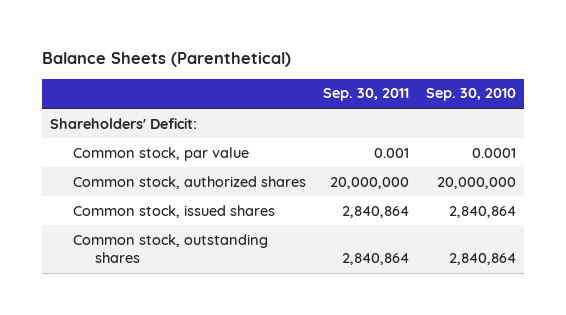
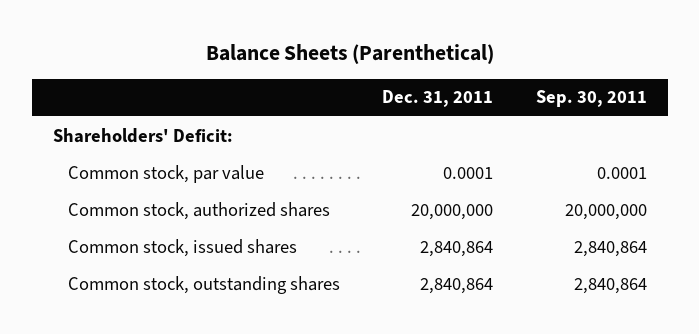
[425,88,516,102] Sep. 30, 2010 -> none
none -> [382,90,494,108] Dec. 31, 2011
[373,147,409,158] 0.001 -> [596,166,647,179] 0.0001

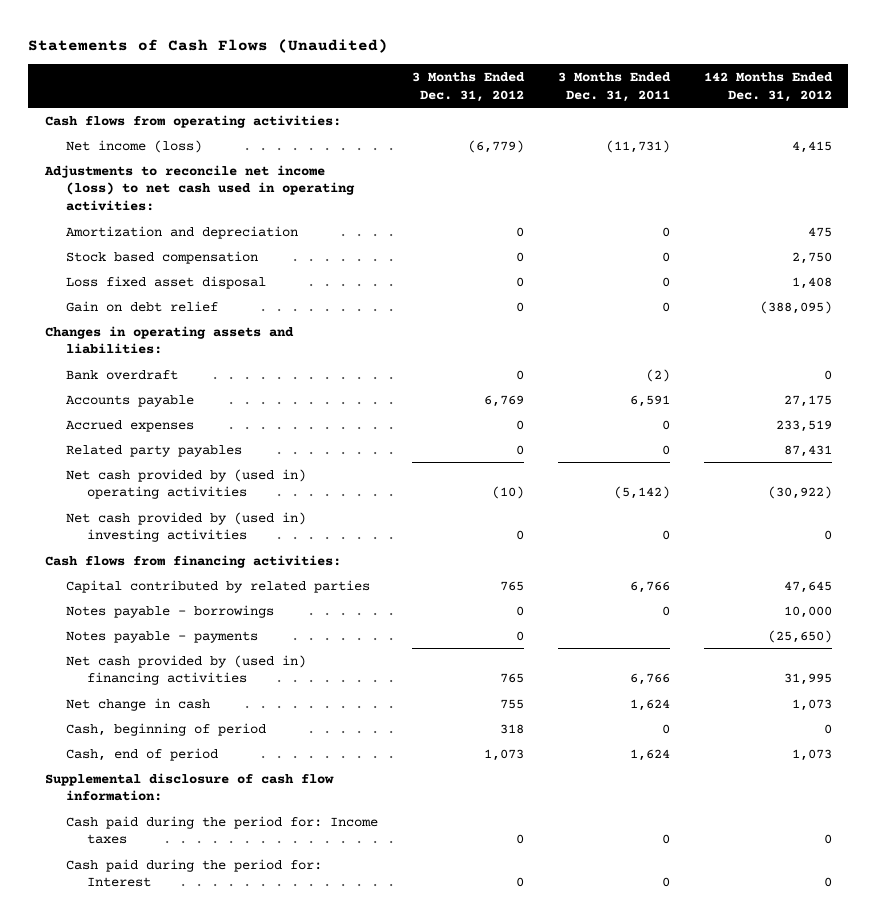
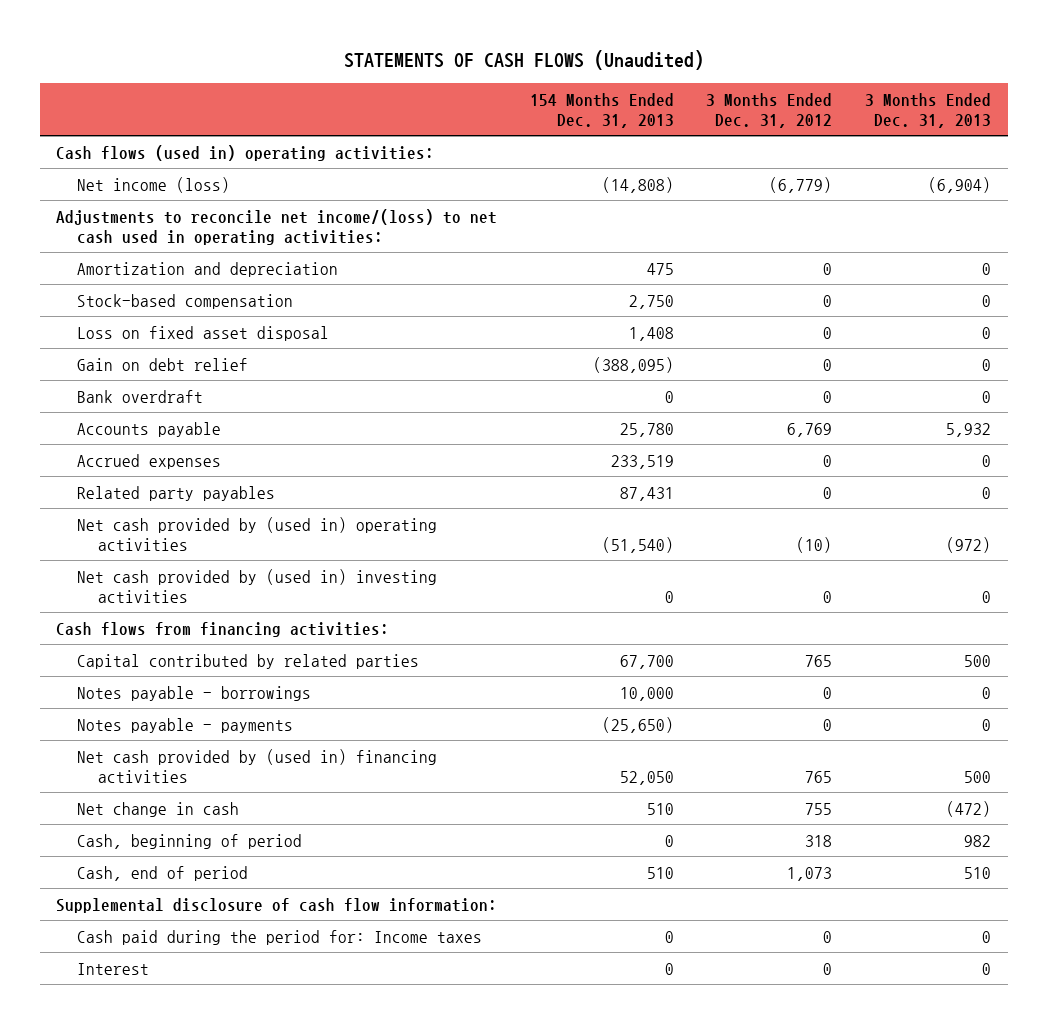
[28,39,389,54] Statements of Cash Flows (Unaudited) -> [343,50,704,71] STATEMENTS OF CASH FLOWS (Unaudited)
[557,71,671,102] 3 Months Ended Dec. 31, 2011 -> none
[703,71,833,102] 142 Months Ended Dec. 31, 2012 -> none
none -> [529,92,674,128] 154 Months Ended Dec. 31, 2013
none -> [865,92,992,128] 3 Months Ended Dec. 31, 2013
[45,114,342,128] Cash flows from operating activities: -> [55,144,434,161] Cash flows (used in) operating activities:
[44,164,356,212] Adjustments to reconcile net income (loss) to net cash used in operating activities: -> [55,208,497,245] Adjustments to reconcile net income/(loss) to net cash used in operating activities:
[66,250,259,264] Stock based compensation -> [77,293,294,309] Stock-based compensation
[66,275,267,289] Loss fixed asset disposal -> [77,325,330,341] Loss on fixed asset disposal
[45,325,295,355] Changes in operating assets and liabilities: -> none
[66,858,323,888] Cash paid during the period for: Interest -> none
none -> [77,962,150,975] Interest

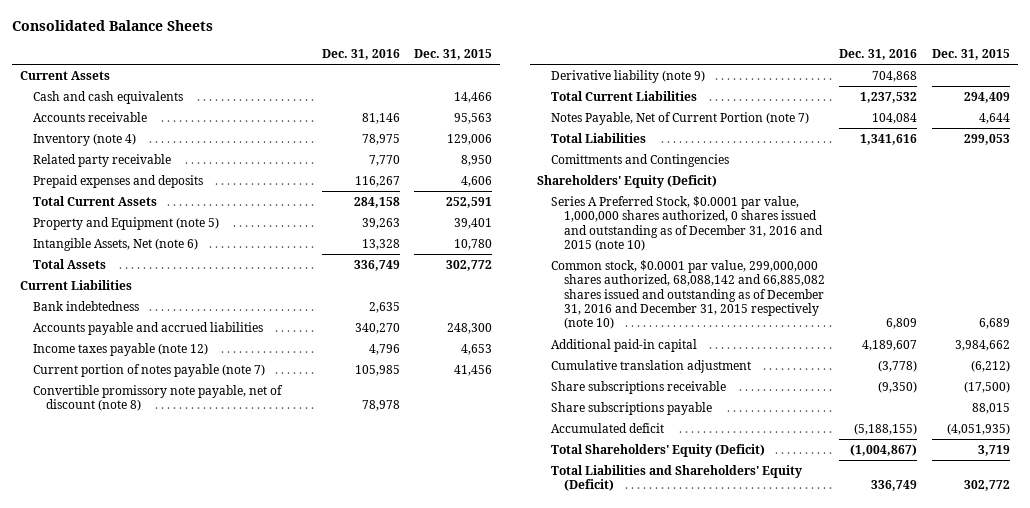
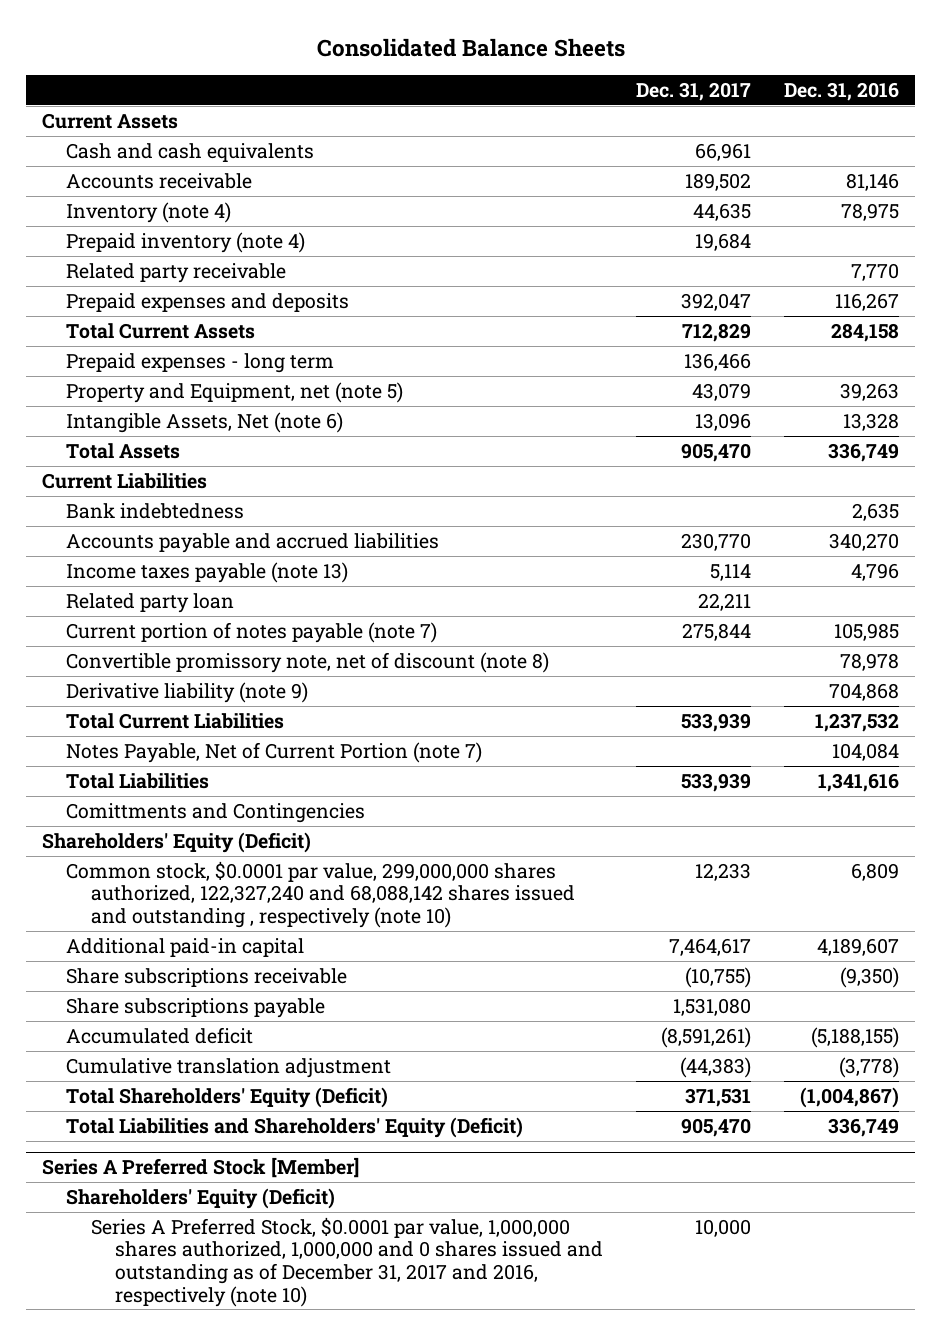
[414,49,493,61] Dec. 31, 2015 -> none
none -> [635,82,751,102] Dec. 31, 2017
none -> [66,231,306,253] Prepaid inventory (note 4)
none -> [66,352,335,373] Prepaid expenses - long term
[32,216,219,230] Property and Equipment (note 5) -> [66,381,404,403] Property and Equipment, net (note 5)
[32,342,208,356] Income taxes payable (note 12) -> [66,561,349,583] Income taxes payable (note 13)
none -> [66,592,235,613] Related party loan
[32,384,283,412] Convertible promissory note payable, net of discount (note 8) -> [66,651,550,673] Convertible promissory note, net of discount (note 8)
[550,195,823,251] Series A Preferred Stock, $0.0001 par value, 1,000,000 shares authorized, 0 shares issued and outstanding as of December 31, 2016 and 2015 (note 10) -> none
[550,259,825,330] Common stock, $0.0001 par value, 299,000,000 shares authorized, 68,088,142 and 66,885,082 shares issued and outstanding as of December 31, 2016 and December 31, 2015 respectively (note 10) -> [66,860,575,928] Common stock, $0.0001 par value, 299,000,000 shares authorized, 122,327,240 and 68,088,142 shares issued and outstanding , respectively (note 10)
[550,359,751,373] Cumulative translation adjustment -> [66,1057,392,1078] Cumulative translation adjustment
none -> [42,1157,360,1179] Series A Preferred Stock [Member]
none -> [66,1187,336,1209] Shareholders' Equity (Deficit)
none -> [90,1216,603,1307] Series A Preferred Stock, $0.0001 par value, 1,000,000 shares authorized, 1,000,000 and 0 shares issued and outstanding as of December 31, 2017 and 2016, respectively (note 10)

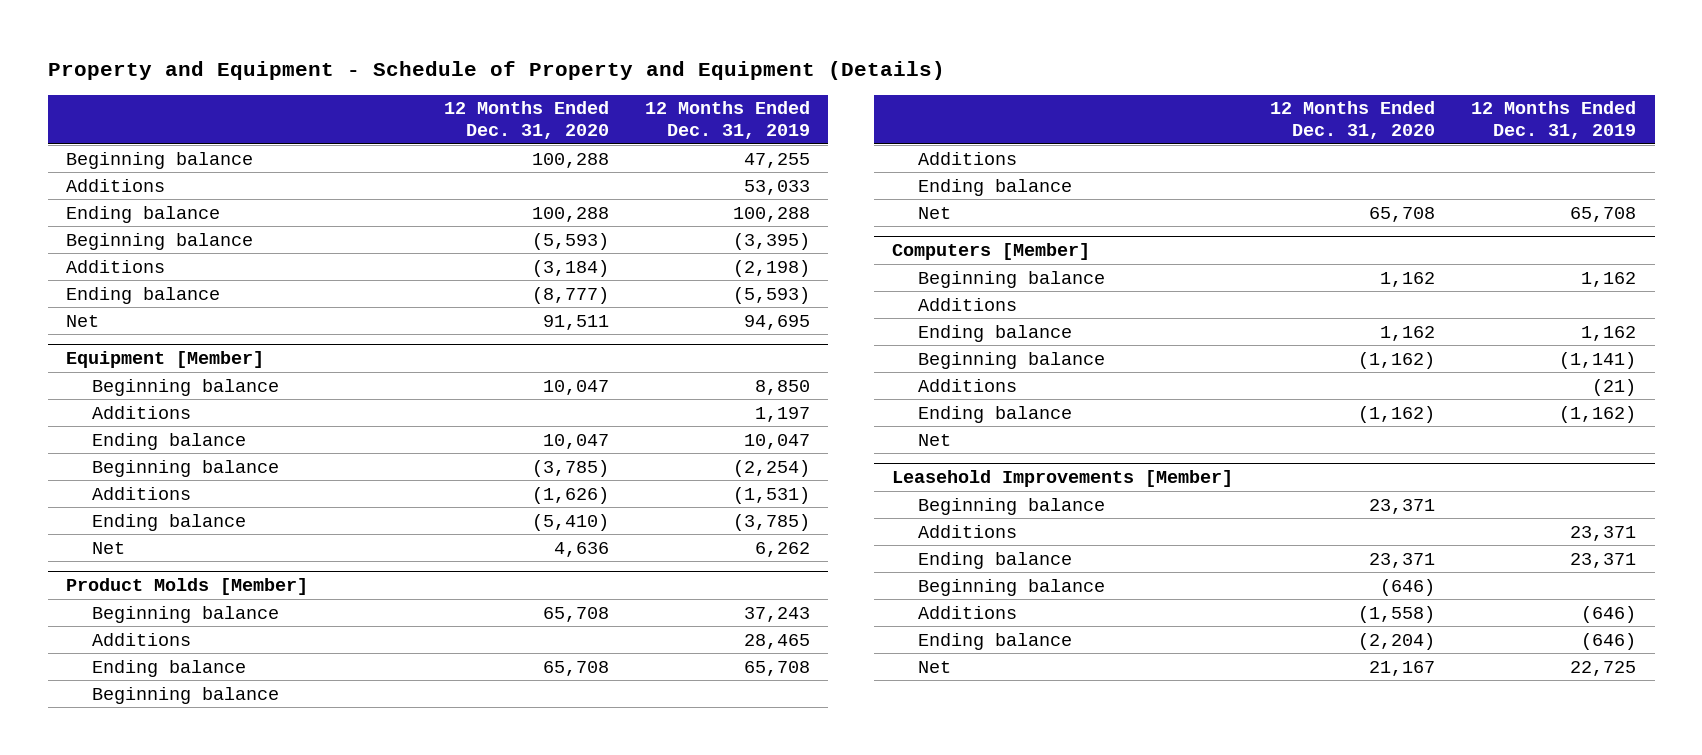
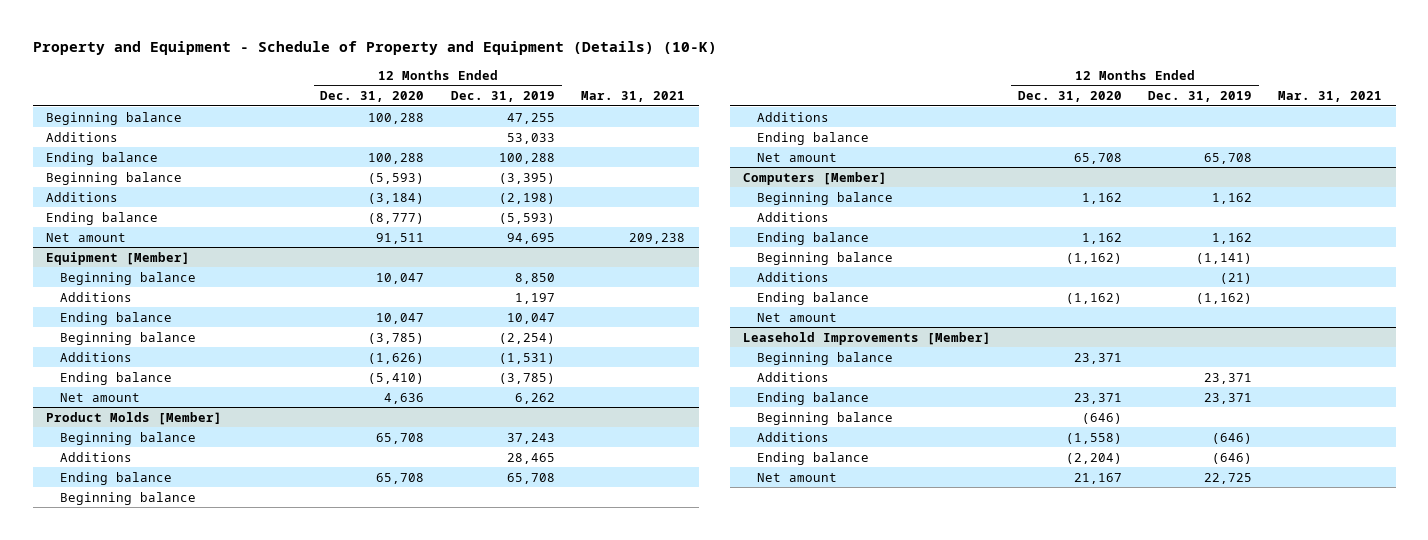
[47,61,945,81] Property and Equipment - Schedule of Property and Equipment (Details) -> [32,41,717,56] Property and Equipment - Schedule of Property and Equipment (Details) (10-K)
none -> [581,91,686,103] Mar. 31, 2021
[66,314,100,327] Net -> [46,232,127,242] Net amount
[91,541,125,554] Net -> [59,392,140,402] Net amount
[918,206,952,219] Net -> [756,152,837,162] Net amount
[918,433,952,446] Net -> [756,312,837,322] Net amount
[918,660,952,673] Net -> [756,472,837,482] Net amount

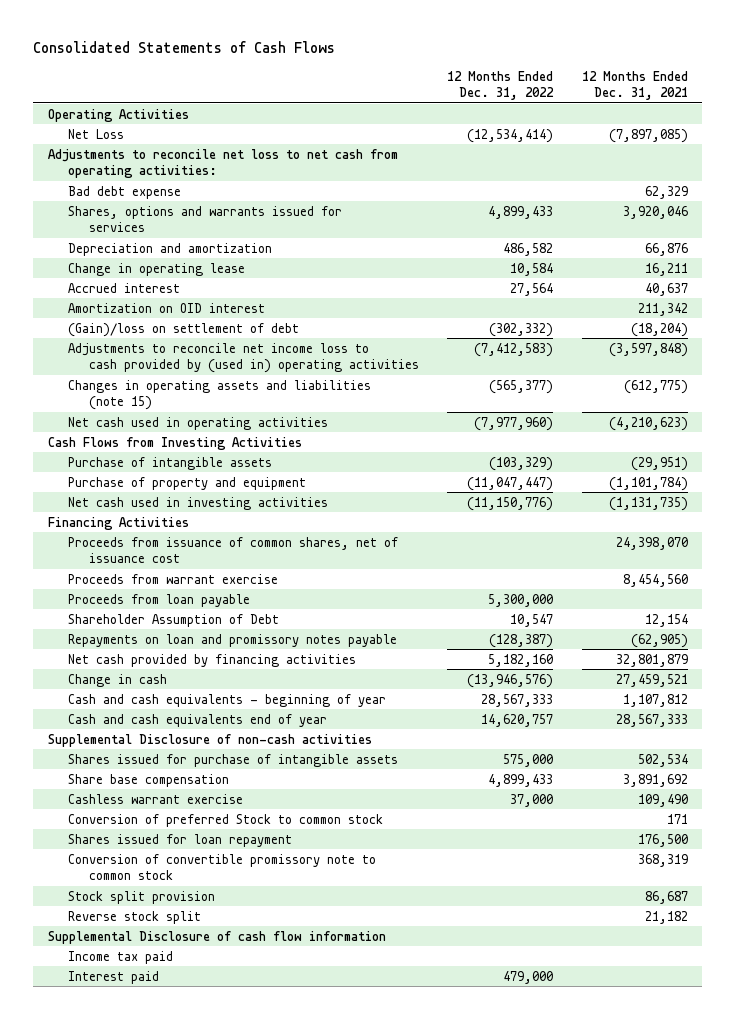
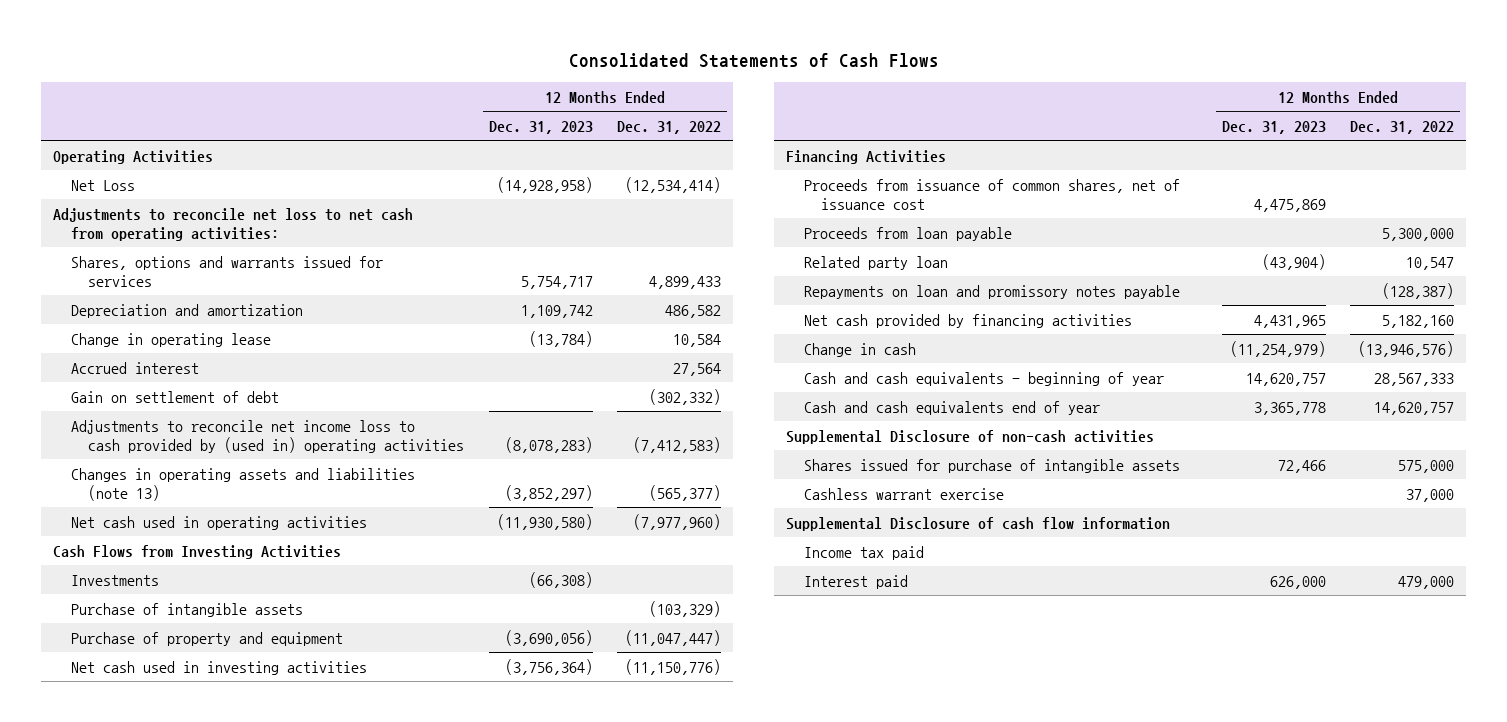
[582,70,689,101] 12 Months Ended Dec. 31, 2021 -> none
none -> [488,120,593,134] Dec. 31, 2023
[68,185,182,199] Bad debt expense -> none
[68,302,266,313] Amortization on OID interest -> none
[68,322,300,337] (Gain)/loss on settlement of debt -> [70,390,279,403] Gain on settlement of debt
[68,379,372,410] Changes in operating assets and liabilities (note 15) -> [70,467,415,501] Changes in operating assets and liabilities (note 13)
none -> [70,574,159,586] Investments
[68,573,279,584] Proceeds from warrant exercise -> none
[68,613,280,627] Shareholder Assumption of Debt -> [803,255,948,270] Related party loan
[68,773,230,787] Share base compensation -> none
[68,813,384,827] Conversion of preferred Stock to common stock -> none
[68,833,293,847] Shares issued for loan repayment -> none
[68,853,377,880] Conversion of convertible promissory note to common stock -> none
[68,890,216,904] Stock split provision -> none
[68,910,202,924] Reverse stock split -> none

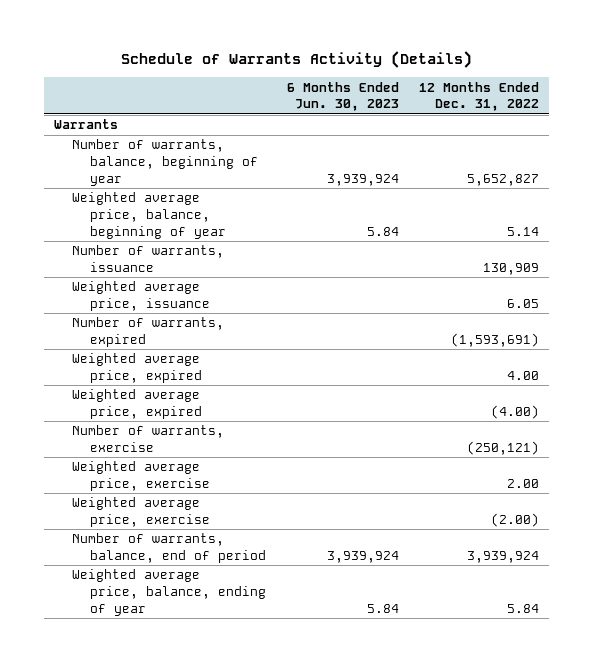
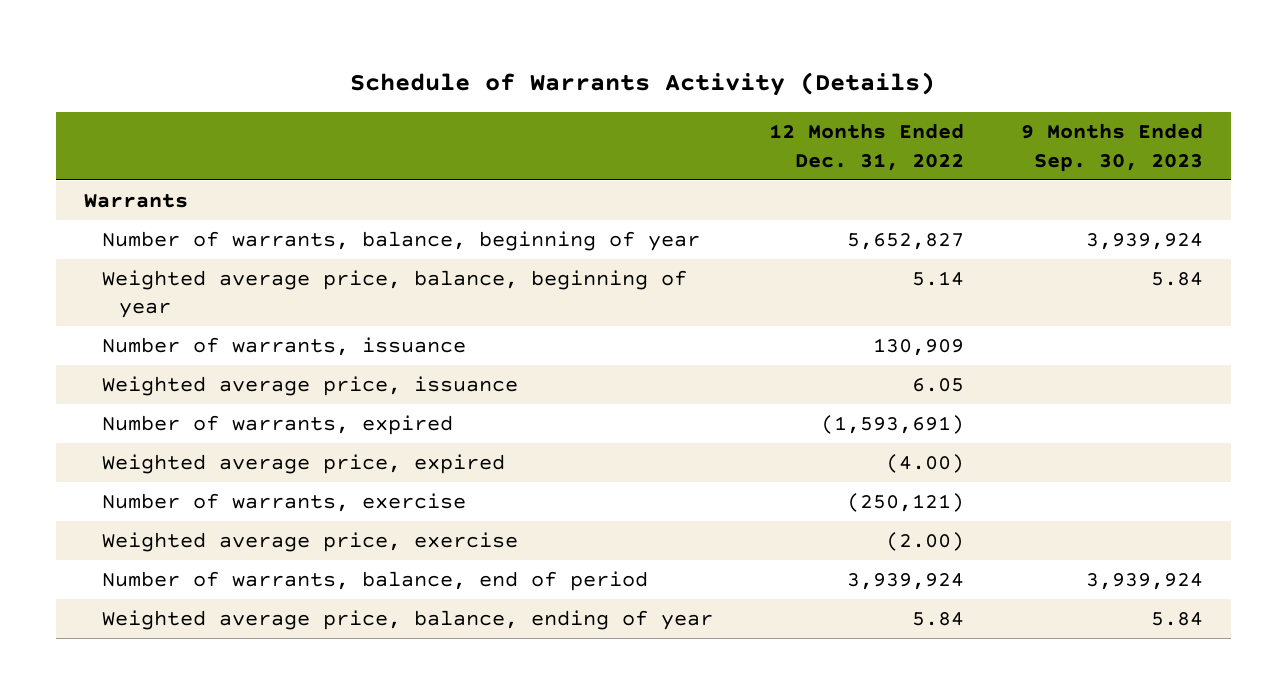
[286,81,399,112] 6 Months Ended Jun. 30, 2023 -> none
none -> [1020,123,1203,172] 9 Months Ended Sep. 30, 2023
[72,353,203,384] Weighted average price, expired -> none
[72,461,211,492] Weighted average price, exercise -> none

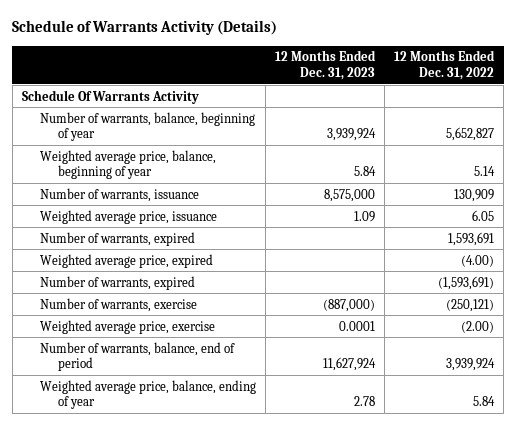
[1020,123,1203,172] 9 Months Ended Sep. 30, 2023 -> none
none -> [274,50,376,80] 12 Months Ended Dec. 31, 2023
[84,193,189,208] Warrants -> [21,89,199,104] Schedule Of Warrants Activity
none -> [39,231,195,246] Number of warrants, expired
[101,414,453,435] Number of warrants, expired -> [39,275,195,290] Number of warrants, expired

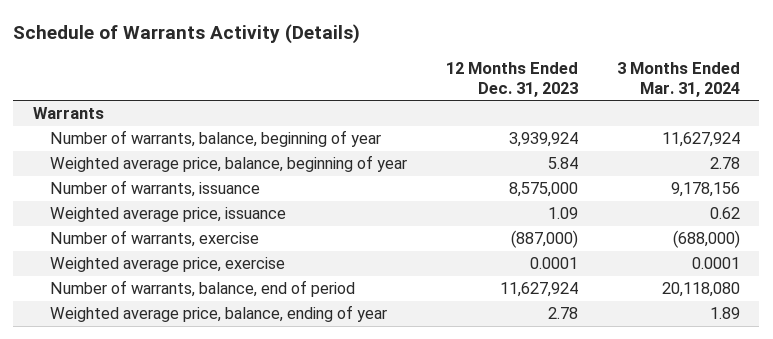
[393,50,495,80] 12 Months Ended Dec. 31, 2022 -> none
none -> [616,61,740,97] 3 Months Ended Mar. 31, 2024
[21,89,199,104] Schedule Of Warrants Activity -> [32,107,104,120] Warrants
[39,231,195,246] Number of warrants, expired -> none
[39,253,213,268] Weighted average price, expired -> none
[39,275,195,290] Number of warrants, expired -> none

